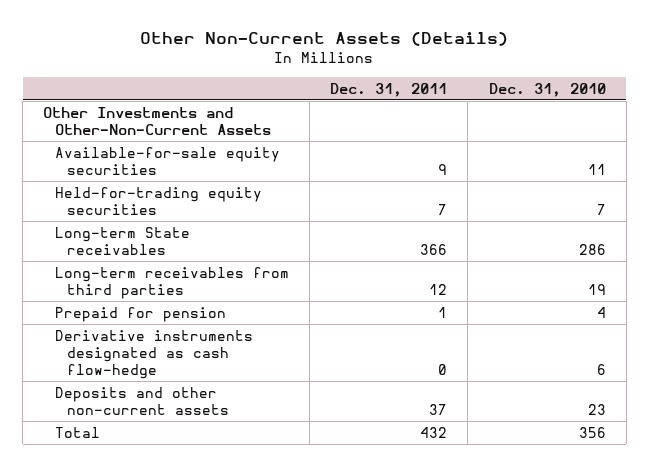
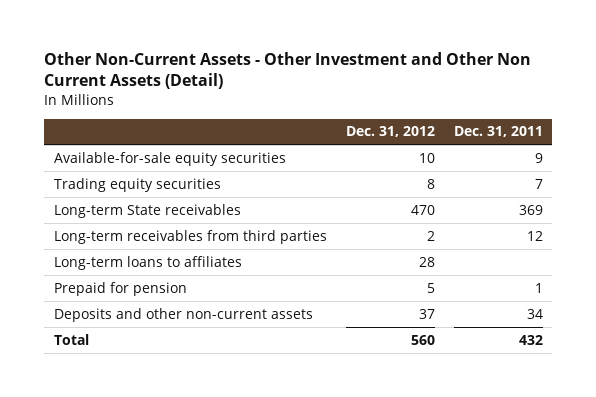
[140,32,509,47] Other Non-Current Assets (Details) -> [43,52,531,90] Other Non-Current Assets - Other Investment and Other Non Current Assets (Detail)
[488,82,606,97] Dec. 31, 2010 -> none
none -> [345,126,435,138] Dec. 31, 2012
[43,106,271,135] Other Investments and Other-Non-Current Assets -> none
[54,186,262,215] Held-for-trading equity securities -> [53,177,221,192] Trading equity securities
[420,243,448,255] 366 -> [518,204,543,215] 369
none -> [53,255,242,270] Long-term loans to affiliates
[54,329,253,379] Derivative instruments designated as cash flow-hedge -> none
[429,403,448,415] 37 -> [526,308,543,319] 34

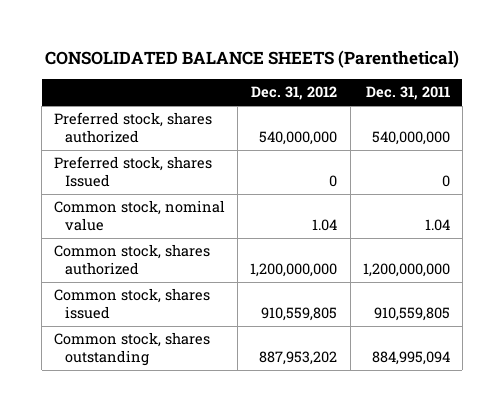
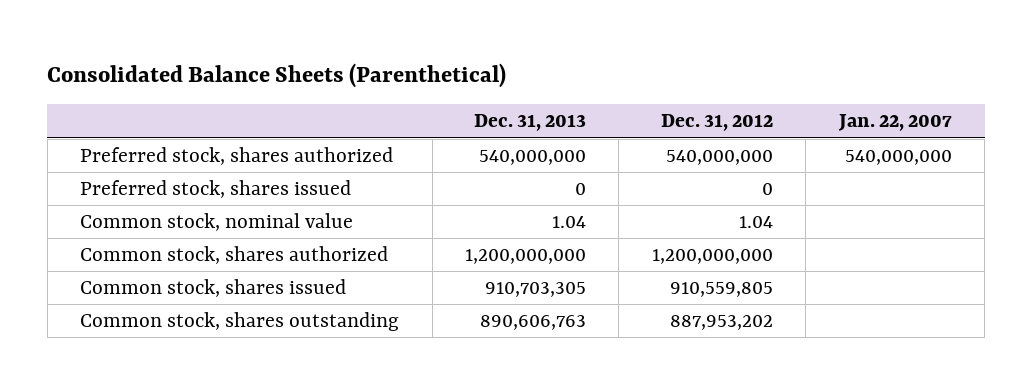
[44,50,459,69] CONSOLIDATED BALANCE SHEETS (Parenthetical) -> [47,63,507,89] Consolidated Balance Sheets (Parenthetical)
[365,86,450,101] Dec. 31, 2011 -> none
none -> [473,114,586,132] Dec. 31, 2013
none -> [837,114,952,132] Jan. 22, 2007
[54,156,213,188] Preferred stock, shares Issued -> [80,179,352,198] Preferred stock, shares issued

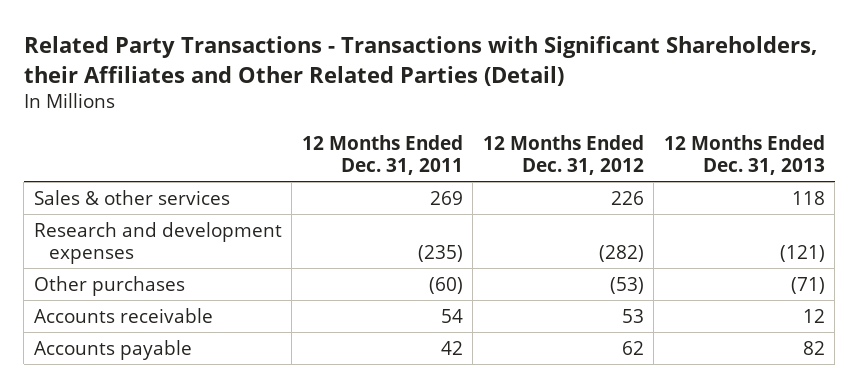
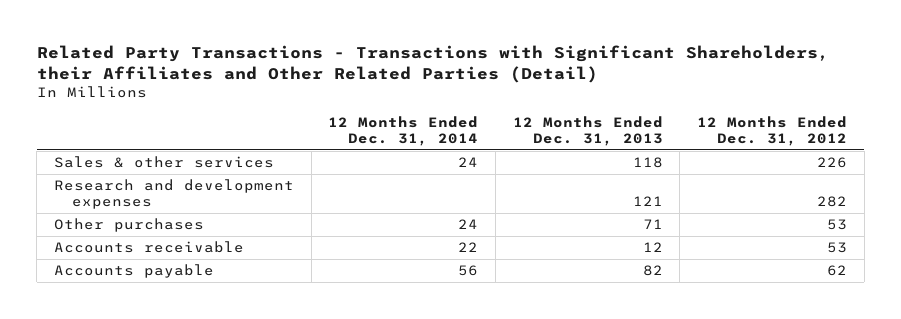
[301,134,463,176] 12 Months Ended Dec. 31, 2011 -> none
none -> [328,116,479,147] 12 Months Ended Dec. 31, 2014
[598,245,644,263] (282) -> [816,196,847,208] 282
[779,245,825,263] (121) -> [632,196,663,207] 121
[609,276,644,294] (53) -> [826,219,847,231] 53
[790,276,825,294] (71) -> [642,219,663,230] 71

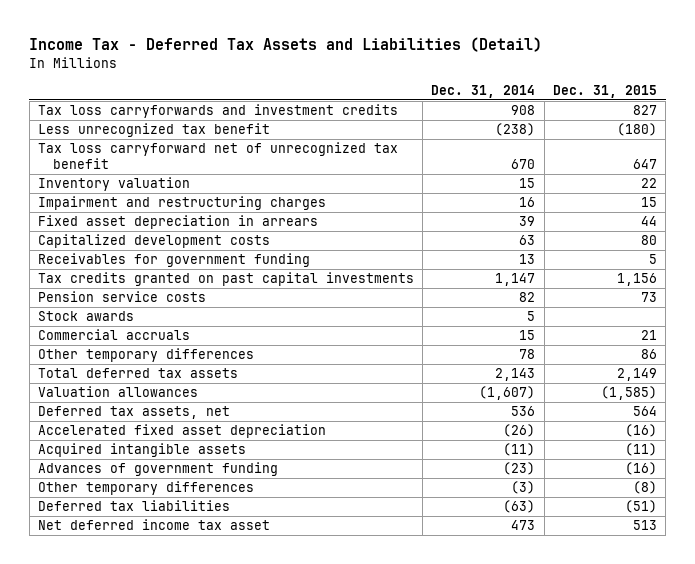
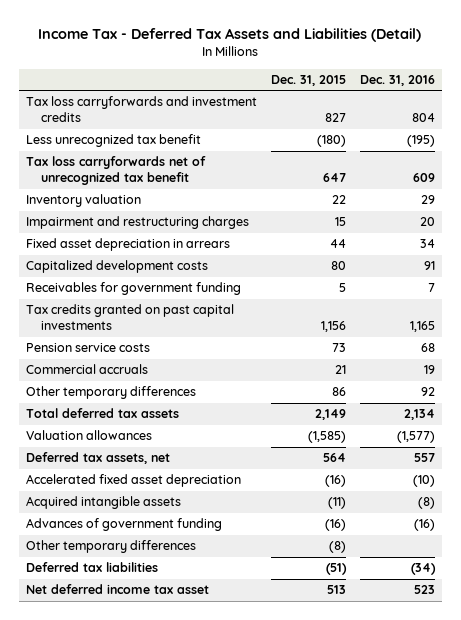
[431,85,536,99] Dec. 31, 2014 -> none
none -> [359,74,435,86] Dec. 31, 2016
[37,142,398,170] Tax loss carryforward net of unrecognized tax benefit -> [25,156,206,186] Tax loss carryforwards net of unrecognized tax benefit
[37,311,134,322] Stock awards -> none

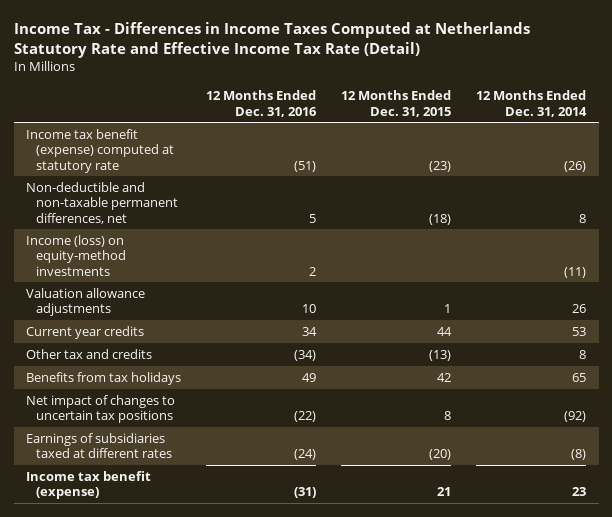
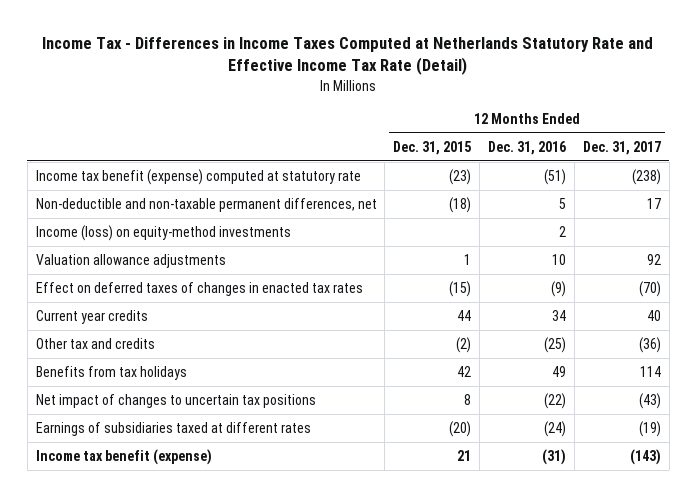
[476,90,588,117] 12 Months Ended Dec. 31, 2014 -> none
none -> [582,140,661,155] Dec. 31, 2017
none -> [35,282,363,297] Effect on deferred taxes of changes in enacted tax rates
[294,349,317,361] (34) -> [544,337,567,354] (25)
[429,349,452,361] (13) -> [456,337,472,354] (2)

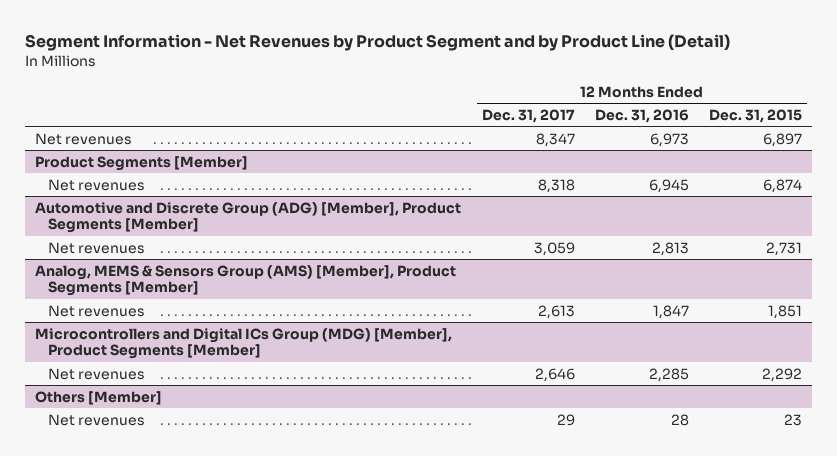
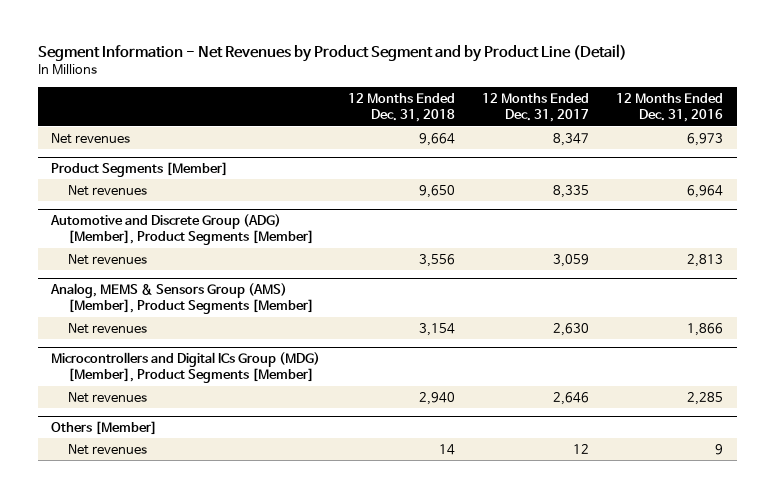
[708,109,802,124] Dec. 31, 2015 -> none
none -> [347,92,455,123] 12 Months Ended Dec. 31, 2018
[537,178,575,193] 8,318 -> [552,184,589,198] 8,335
[648,178,689,193] 6,945 -> [687,184,724,198] 6,964
[537,304,575,319] 2,613 -> [552,322,589,336] 2,630
[652,304,689,319] 1,847 -> [687,322,724,336] 1,866
[556,413,575,426] 29 -> [572,443,589,454] 12
[670,413,689,426] 28 -> [715,443,724,455] 9

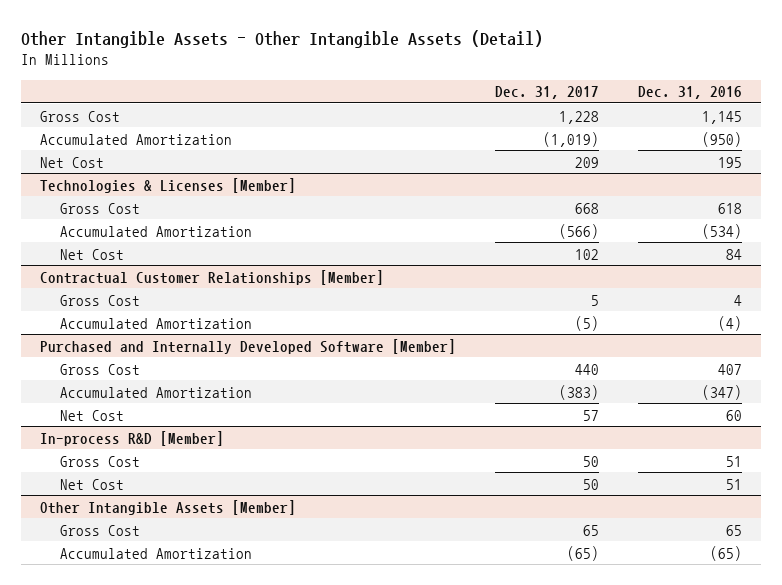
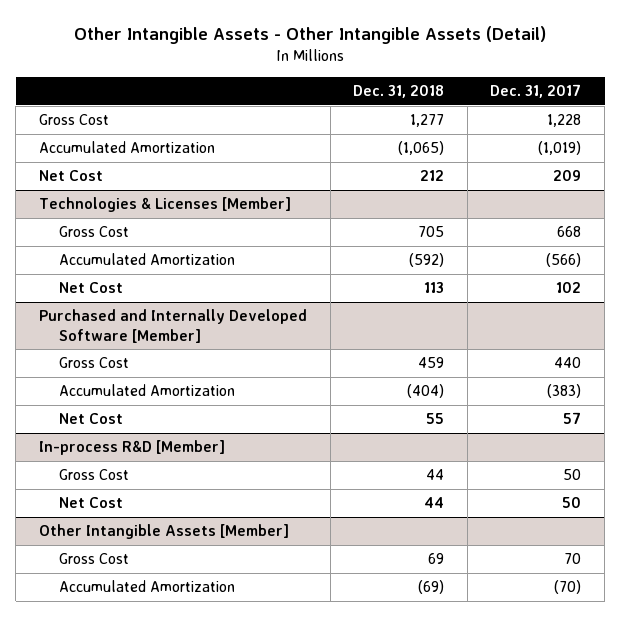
[637,86,742,100] Dec. 31, 2016 -> none
none -> [353,84,445,98] Dec. 31, 2018
[40,269,385,285] Contractual Customer Relationships [Member] -> none
[59,294,140,306] Gross Cost -> none
[59,317,252,329] Accumulated Amortization -> none
[582,524,599,536] 65 -> [564,553,582,565] 70
[566,545,599,561] (65) -> [554,580,582,595] (70)

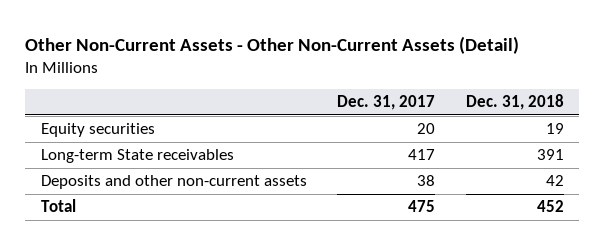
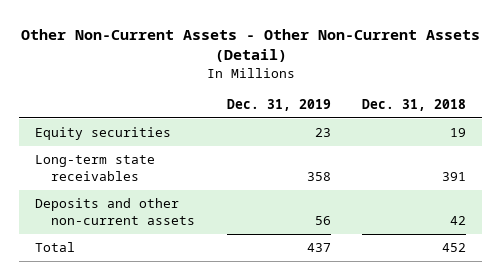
[337,95,436,111] Dec. 31, 2017 -> none
none -> [226,99,331,112] Dec. 31, 2019
[40,149,234,164] Long-term State receivables -> [34,155,155,182] Long-term state receivables

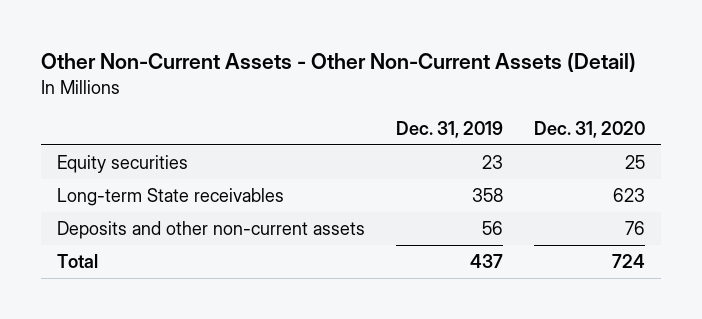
[362,99,467,112] Dec. 31, 2018 -> none
none -> [534,121,646,139] Dec. 31, 2020
[34,155,155,182] Long-term state receivables -> [56,188,284,207] Long-term State receivables

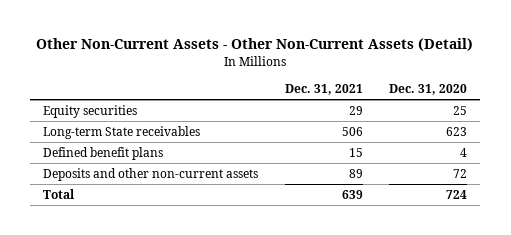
[395,121,503,139] Dec. 31, 2019 -> none
none -> [284,83,363,95] Dec. 31, 2021
none -> [43,147,164,161] Defined benefit plans
[625,221,646,236] 76 -> [453,169,468,179] 72

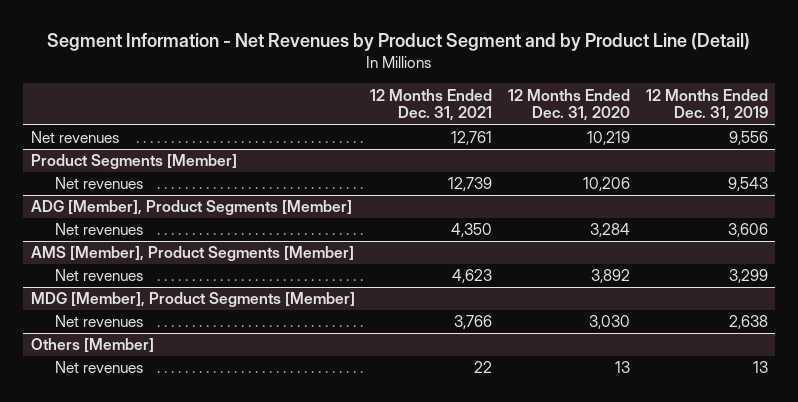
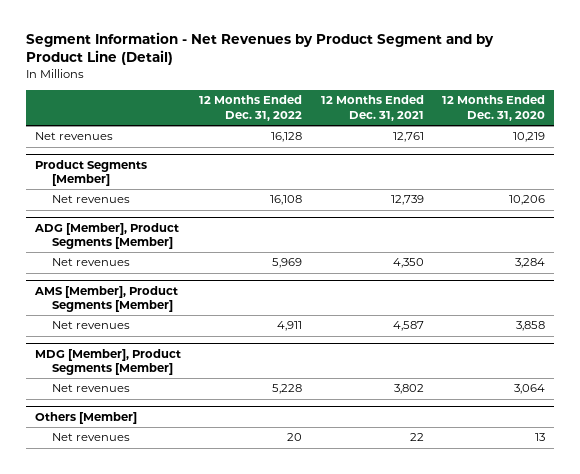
[645,88,768,122] 12 Months Ended Dec. 31, 2019 -> none
none -> [199,95,303,121] 12 Months Ended Dec. 31, 2022
[452,269,493,284] 4,623 -> [392,321,424,332] 4,587
[590,269,630,284] 3,892 -> [515,321,545,332] 3,858
[454,315,493,330] 3,766 -> [393,384,424,395] 3,802
[588,315,630,330] 3,030 -> [513,384,545,395] 3,064

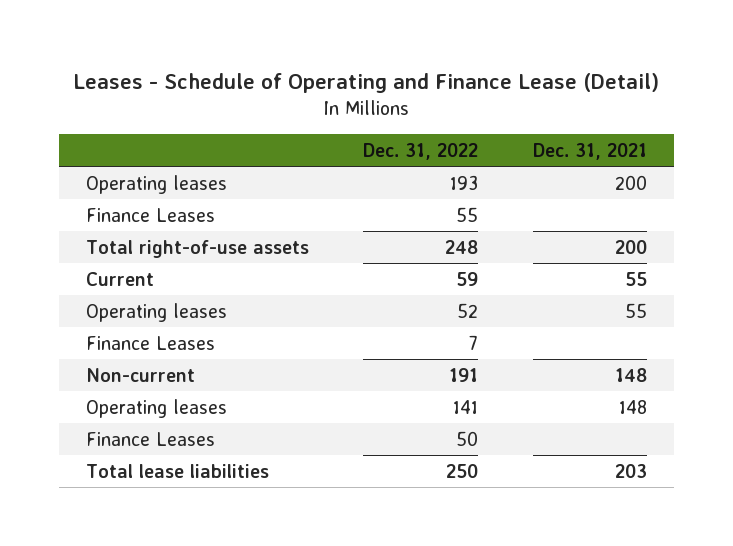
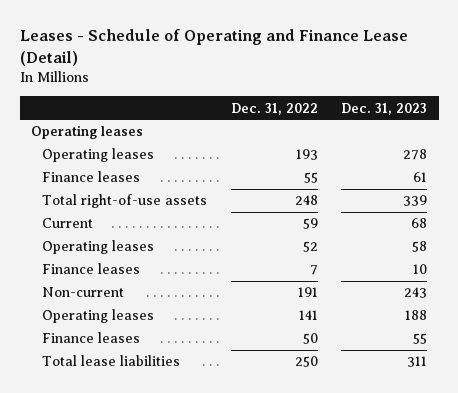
[532,142,647,160] Dec. 31, 2021 -> none
none -> [341,102,428,115] Dec. 31, 2023
none -> [31,125,144,140] Operating leases
[85,207,215,222] Finance Leases -> [42,171,141,183] Finance leases
[85,335,215,350] Finance Leases -> [42,263,141,275] Finance leases
[85,431,215,446] Finance Leases -> [42,332,141,344] Finance leases

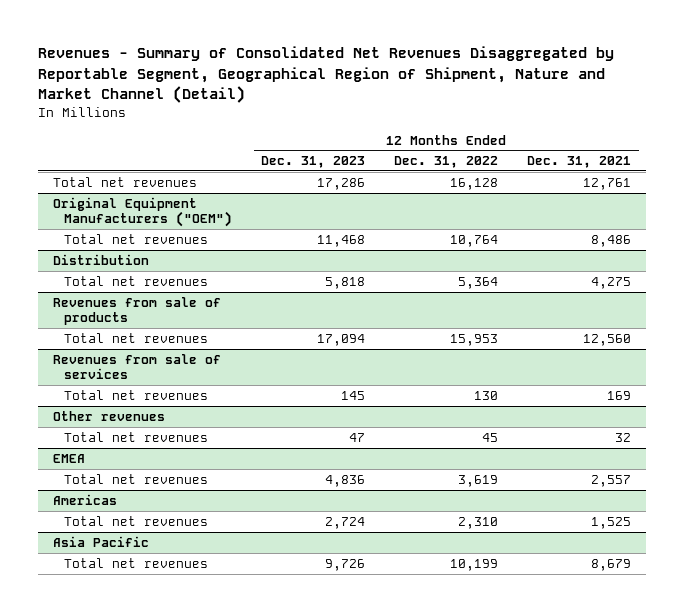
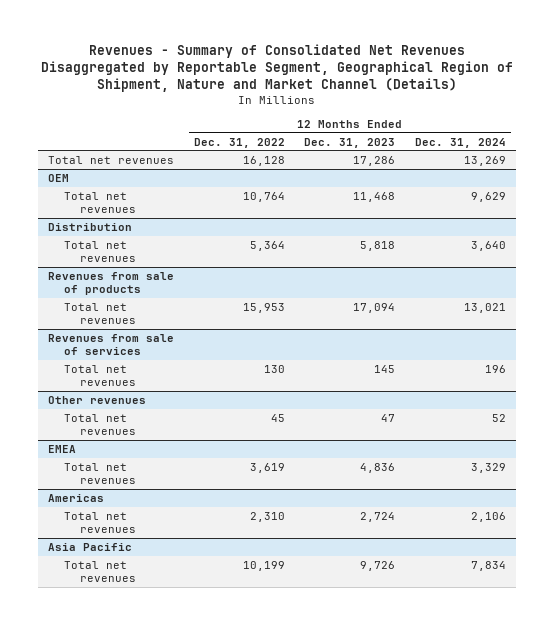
[38,46,615,104] Revenues - Summary of Consolidated Net Revenues Disaggregated by Reportable Segment, Geographical Region of Shipment, Nature and Market Channel (Detail) -> [41,43,514,93] Revenues - Summary of Consolidated Net Revenues Disaggregated by Reportable Segment, Geographical Region of Shipment, Nature and Market Channel (Details)
[527,156,632,169] Dec. 31, 2021 -> none
none -> [415,137,507,148] Dec. 31, 2024
[52,196,233,228] Original Equipment Manufacturers ("OEM") -> [47,173,69,182] OEM

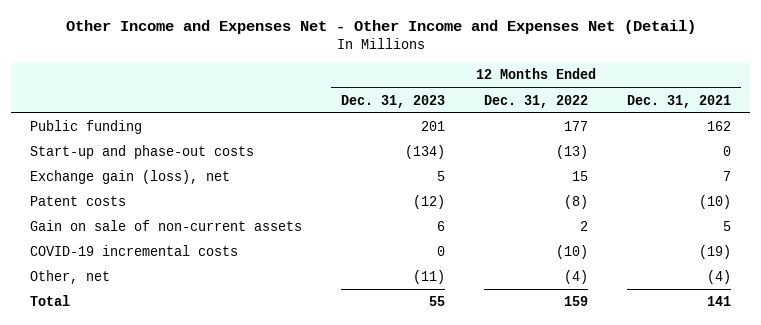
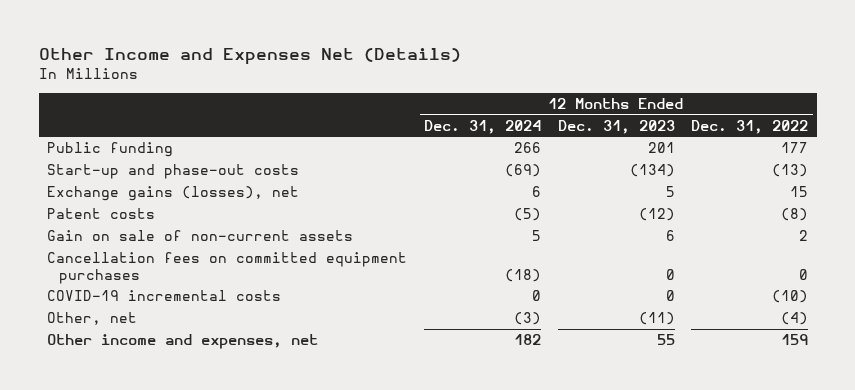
[65,20,696,35] Other Income and Expenses Net - Other Income and Expenses Net (Detail) -> [38,48,461,66] Other Income and Expenses Net (Details)
[626,94,731,108] Dec. 31, 2021 -> none
none -> [423,119,541,134] Dec. 31, 2024
[30,169,231,184] Exchange gain (loss), net -> [46,186,299,202] Exchange gains (losses), net
none -> [46,252,407,284] Cancellation fees on committed equipment purchases
[30,294,71,306] Total -> [46,334,318,350] Other income and expenses, net

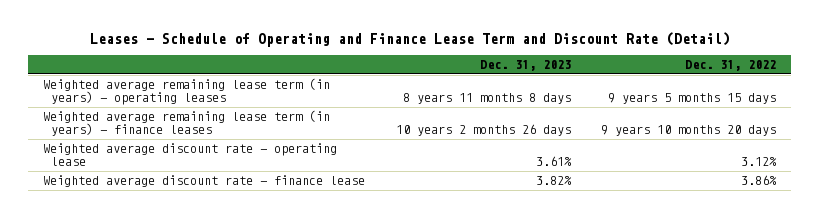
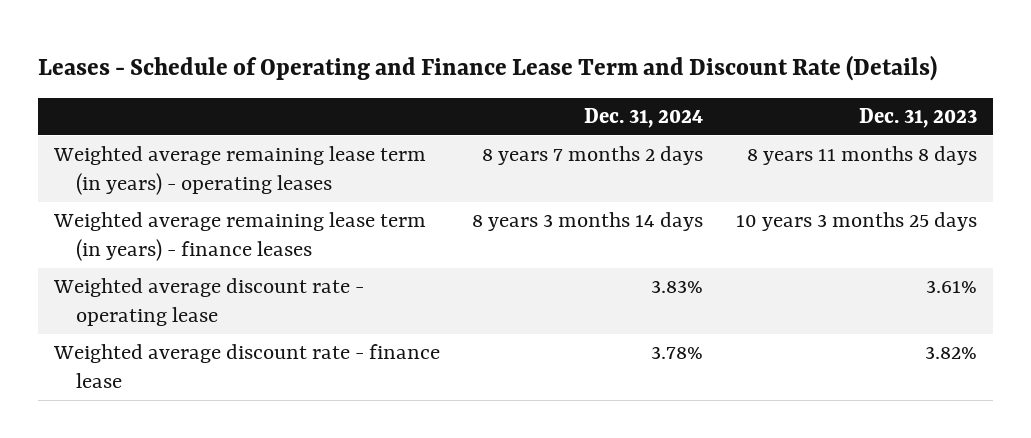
[89,32,730,48] Leases - Schedule of Operating and Finance Lease Term and Discount Rate (Detail) -> [38,54,938,81] Leases - Schedule of Operating and Finance Lease Term and Discount Rate (Details)
[684,60,776,72] Dec. 31, 2022 -> none
none -> [584,108,704,129] Dec. 31, 2024
[395,124,571,137] 10 years 2 months 26 days -> [735,212,977,232] 10 years 3 months 25 days

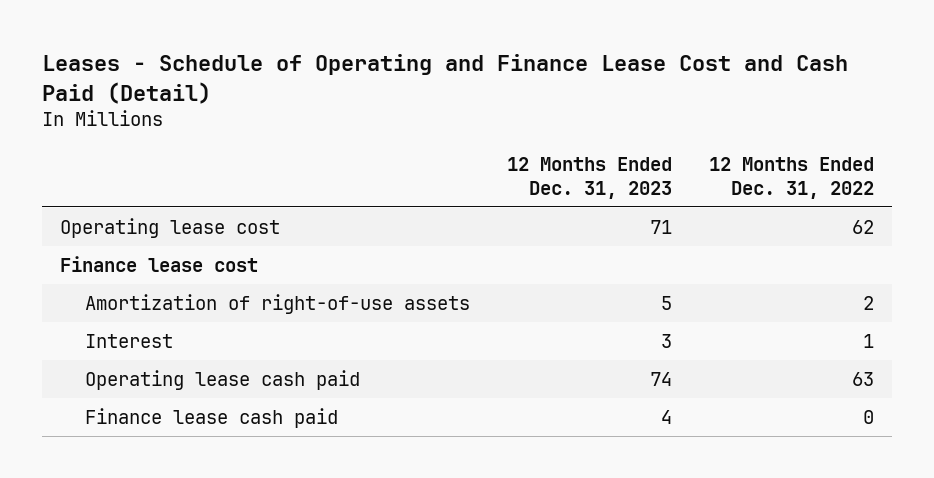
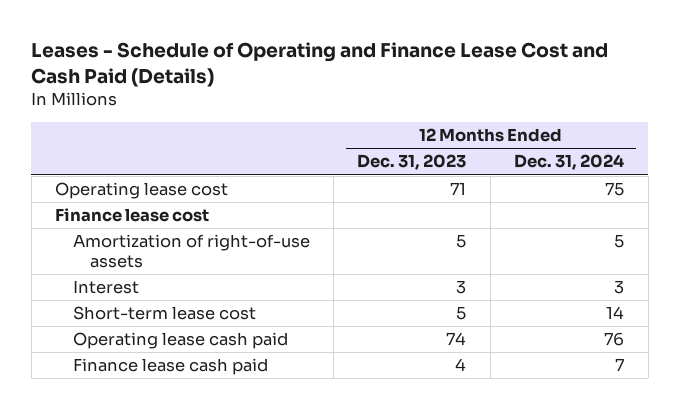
[42,54,849,104] Leases - Schedule of Operating and Finance Lease Cost and Cash Paid (Detail) -> [31,41,609,87] Leases - Schedule of Operating and Finance Lease Cost and Cash Paid (Details)
[708,156,874,199] 12 Months Ended Dec. 31, 2022 -> none
none -> [514,154,625,171] Dec. 31, 2024
none -> [72,306,256,321] Short-term lease cost

